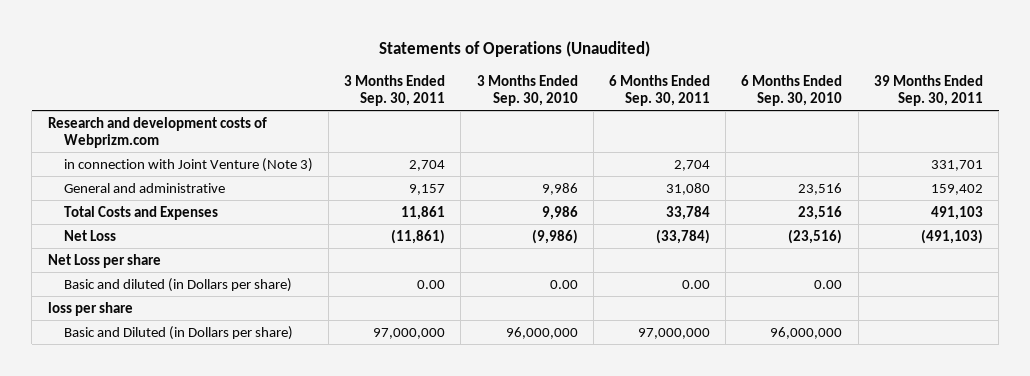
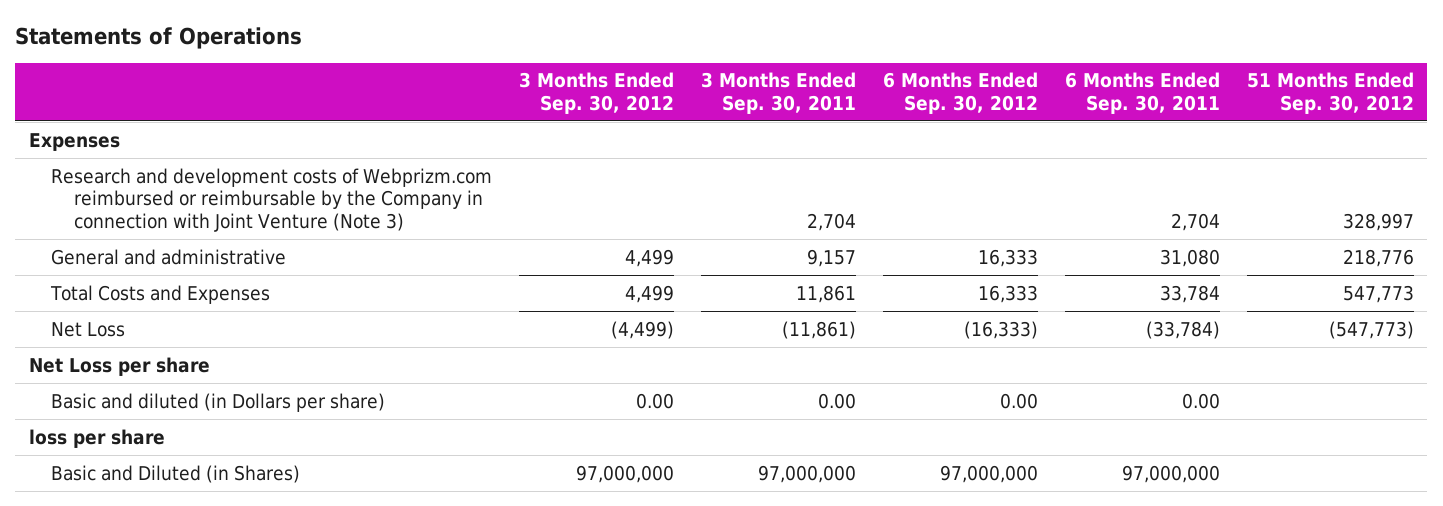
[379,41,651,58] Statements of Operations (Unaudited) -> [15,27,303,50] Statements of Operations
[476,74,578,106] 3 Months Ended Sep. 30, 2010 -> none
[741,74,843,106] 6 Months Ended Sep. 30, 2010 -> none
[873,74,983,106] 39 Months Ended Sep. 30, 2011 -> none
none -> [519,72,675,114] 3 Months Ended Sep. 30, 2012
none -> [883,72,1039,114] 6 Months Ended Sep. 30, 2012
none -> [1246,72,1414,114] 51 Months Ended Sep. 30, 2012
[47,116,267,148] Research and development costs of Webprizm.com -> none
none -> [28,132,120,151] Expenses
[63,157,313,172] in connection with Joint Venture (Note 3) -> [51,167,493,232] Research and development costs of Webprizm.com reimbursed or reimbursable by the Company in connection with Joint Venture (Note 3)
[63,325,293,340] Basic and Diluted (in Dollars per share) -> [51,464,301,483] Basic and Diluted (in Shares)

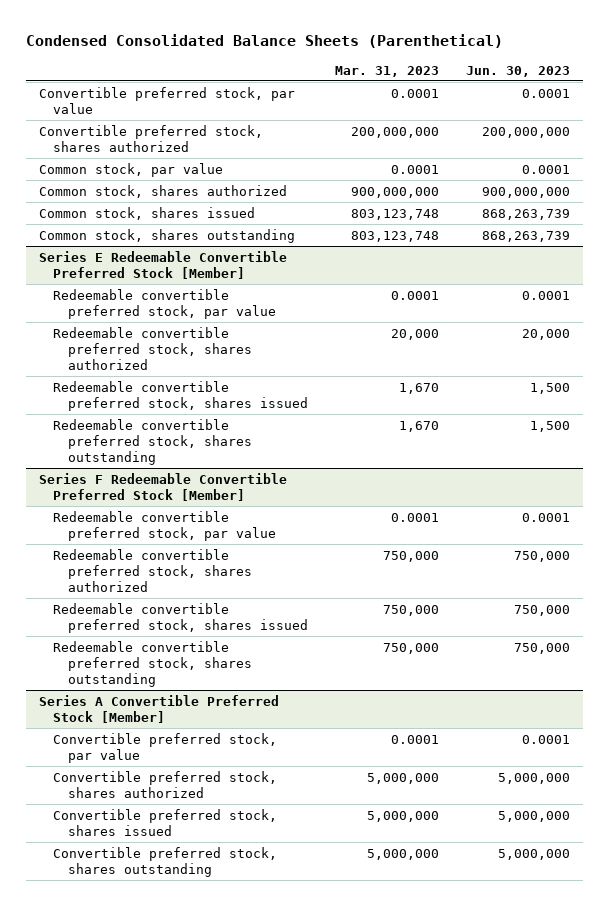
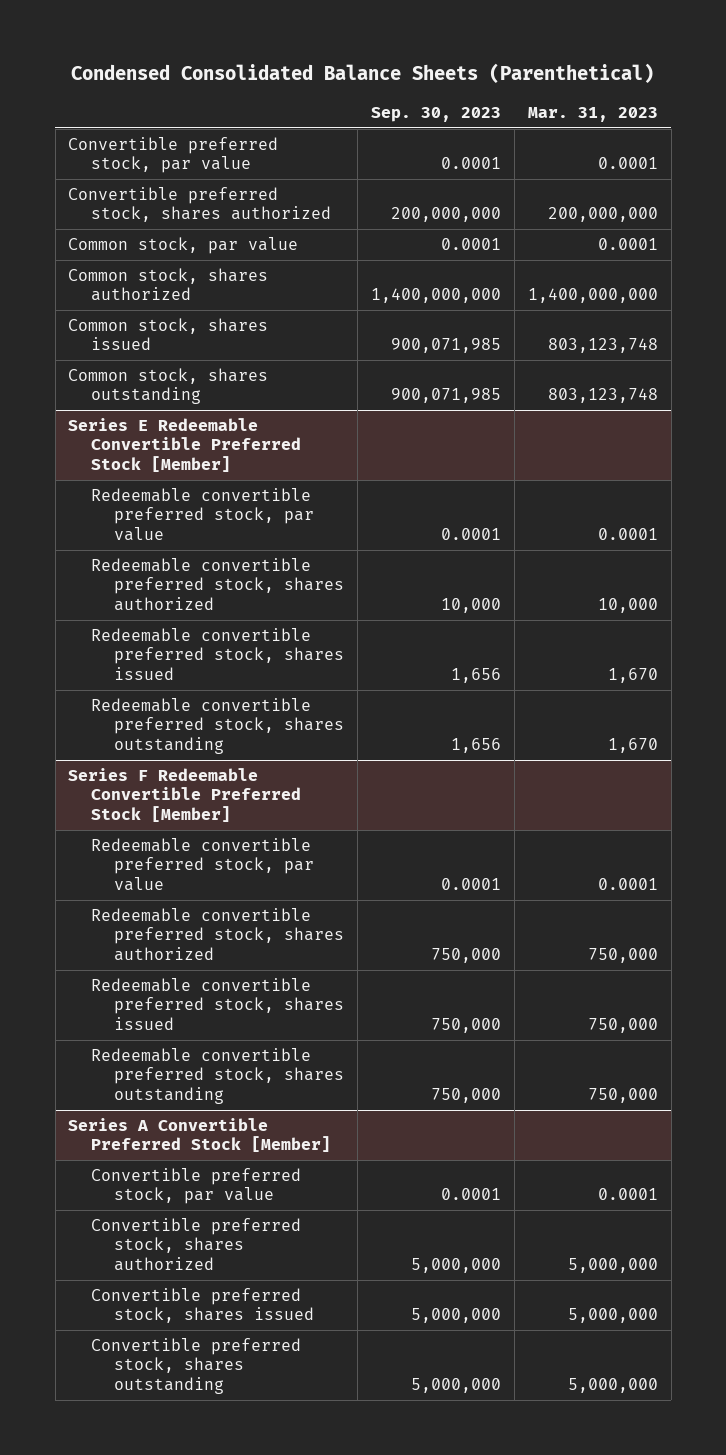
[465,65,570,77] Jun. 30, 2023 -> none
none -> [371,106,502,122] Sep. 30, 2023
[350,186,439,198] 900,000,000 -> [527,288,658,304] 1,400,000,000
[390,328,439,340] 20,000 -> [597,597,658,613] 10,000

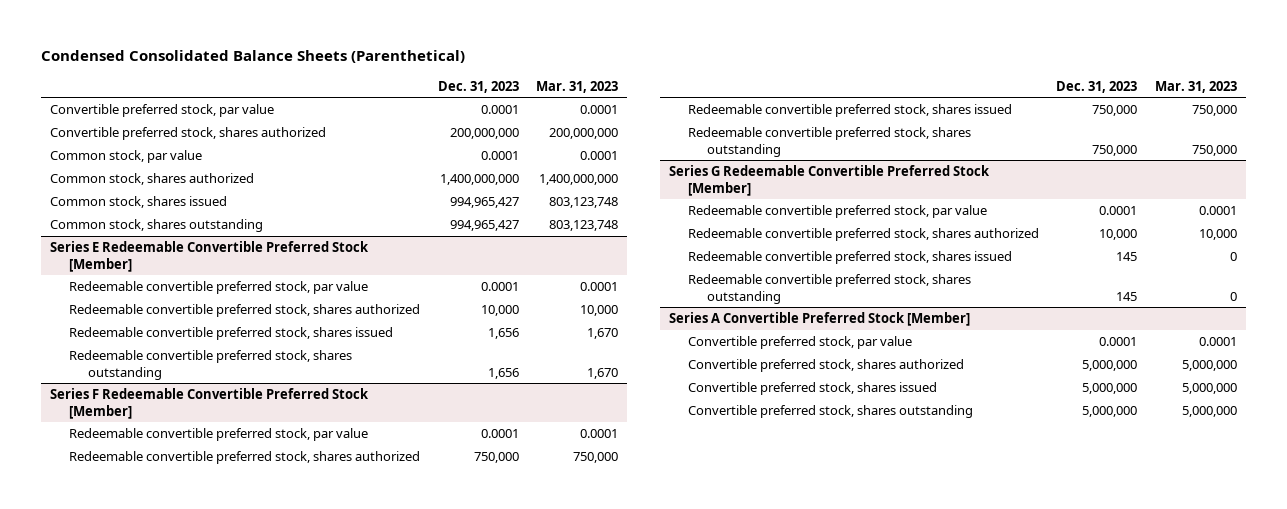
[371,106,502,122] Sep. 30, 2023 -> none
none -> [437,80,519,93] Dec. 31, 2023
none -> [668,164,990,196] Series G Redeemable Convertible Preferred Stock [Member]
none -> [687,204,987,218] Redeemable convertible preferred stock, par value
none -> [687,227,1039,241] Redeemable convertible preferred stock, shares authorized
none -> [687,250,1012,264] Redeemable convertible preferred stock, shares issued
none -> [687,273,971,304] Redeemable convertible preferred stock, shares outstanding

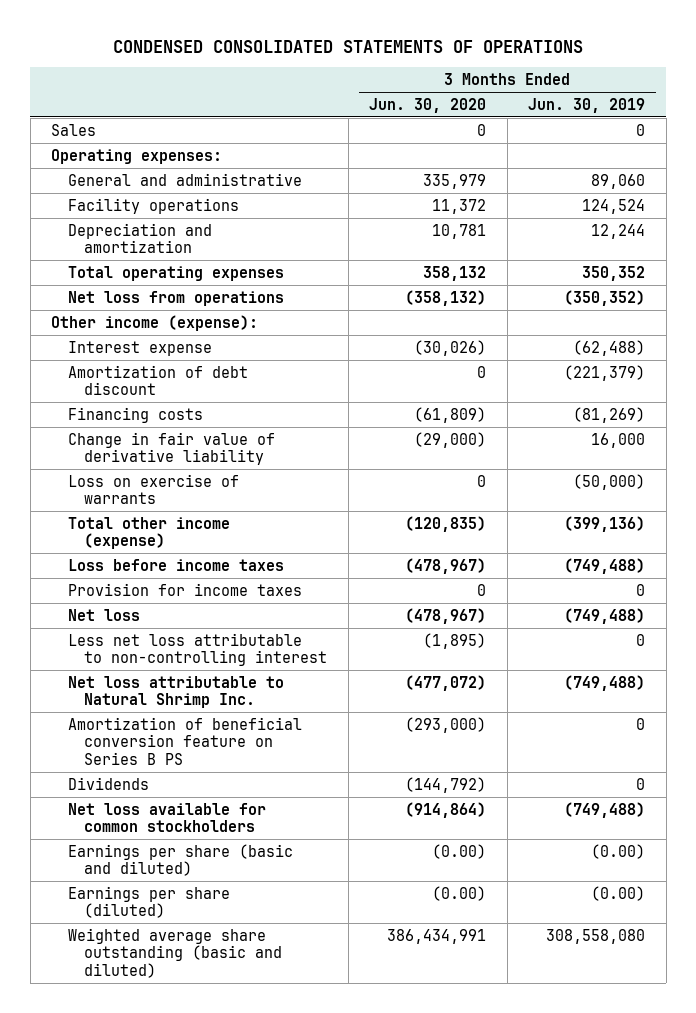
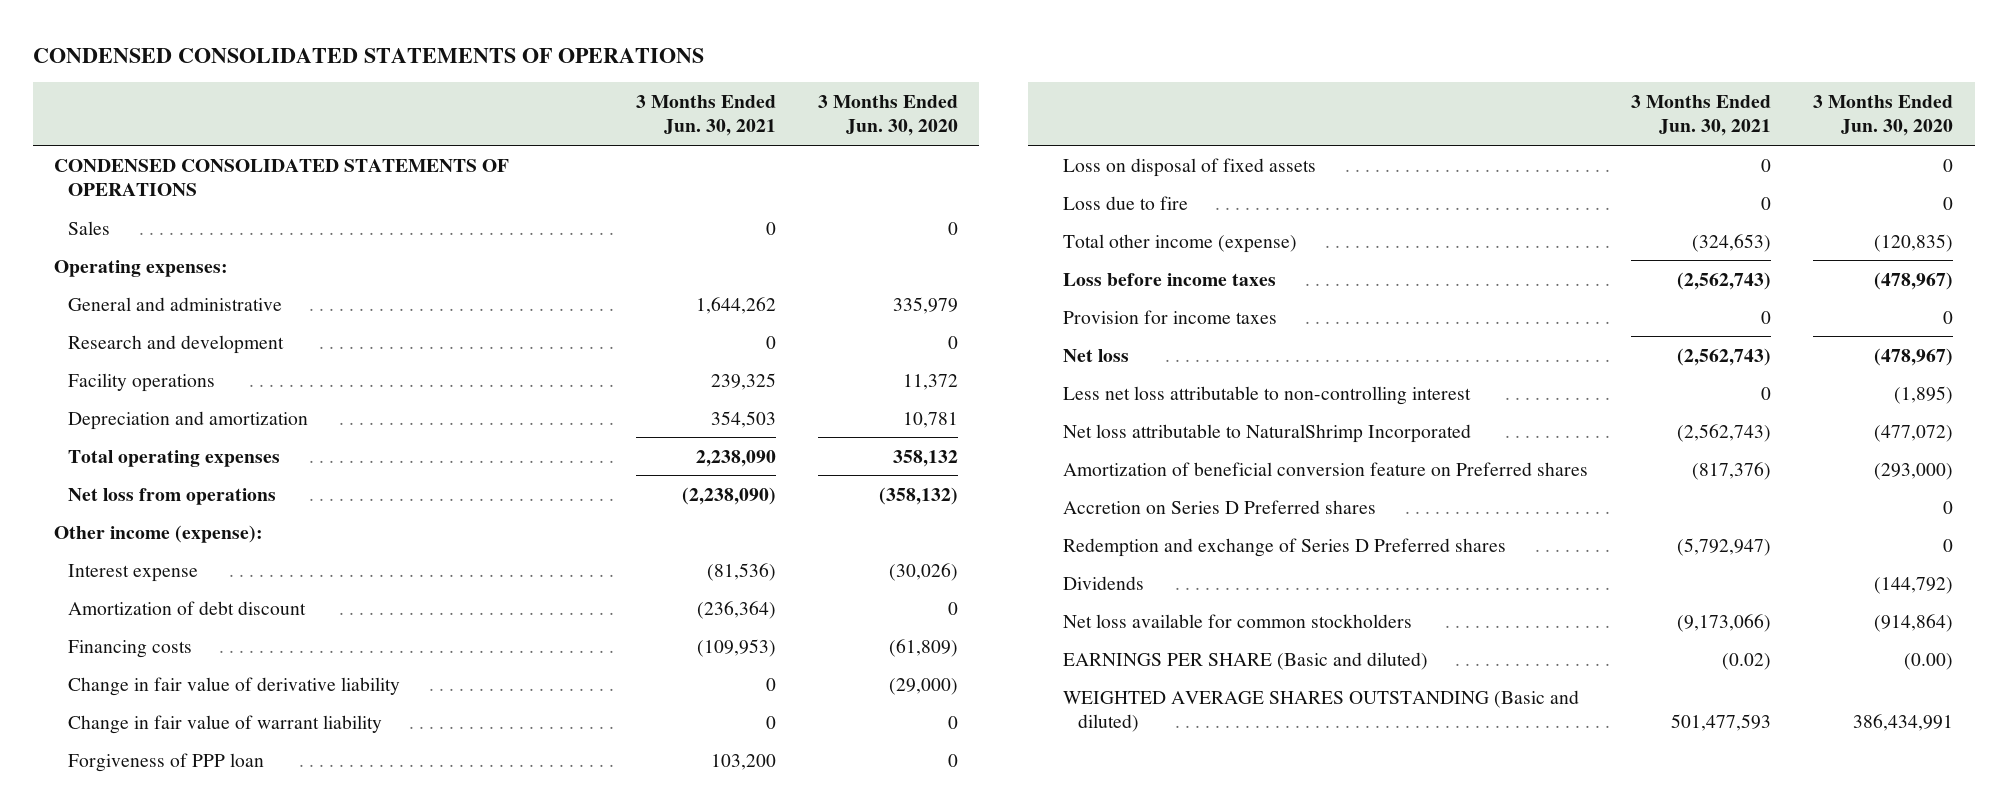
[528,97,646,113] Jun. 30, 2019 -> none
none -> [635,94,776,137] 3 Months Ended Jun. 30, 2021
none -> [53,158,509,197] CONDENSED CONSOLIDATED STATEMENTS OF OPERATIONS
none -> [68,334,285,354] Research and development
[67,473,239,505] Loss on exercise of warrants -> none
none -> [68,714,383,734] Change in fair value of warrant liability
none -> [68,752,265,772] Forgiveness of PPP loan
none -> [1063,157,1317,177] Loss on disposal of fixed assets
none -> [1063,195,1189,210] Loss due to fire
[67,675,284,709] Net loss attributable to Natural Shrimp Inc. -> [1063,423,1472,443] Net loss attributable to NaturalShrimp Incorporated
[67,716,302,765] Amortization of beneficial conversion feature on Series B PS -> [1063,461,1589,476] Amortization of beneficial conversion feature on Preferred shares
none -> [1063,499,1377,514] Accretion on Series D Preferred shares
none -> [1063,537,1507,557] Redemption and exchange of Series D Preferred shares
[67,885,230,919] Earnings per share (diluted) -> none
[67,843,293,877] Earnings per share (basic and diluted) -> [1063,651,1429,670] EARNINGS PER SHARE (Basic and diluted)
[67,927,283,978] Weighted average share outstanding (basic and diluted) -> [1063,689,1580,733] WEIGHTED AVERAGE SHARES OUTSTANDING (Basic and diluted)

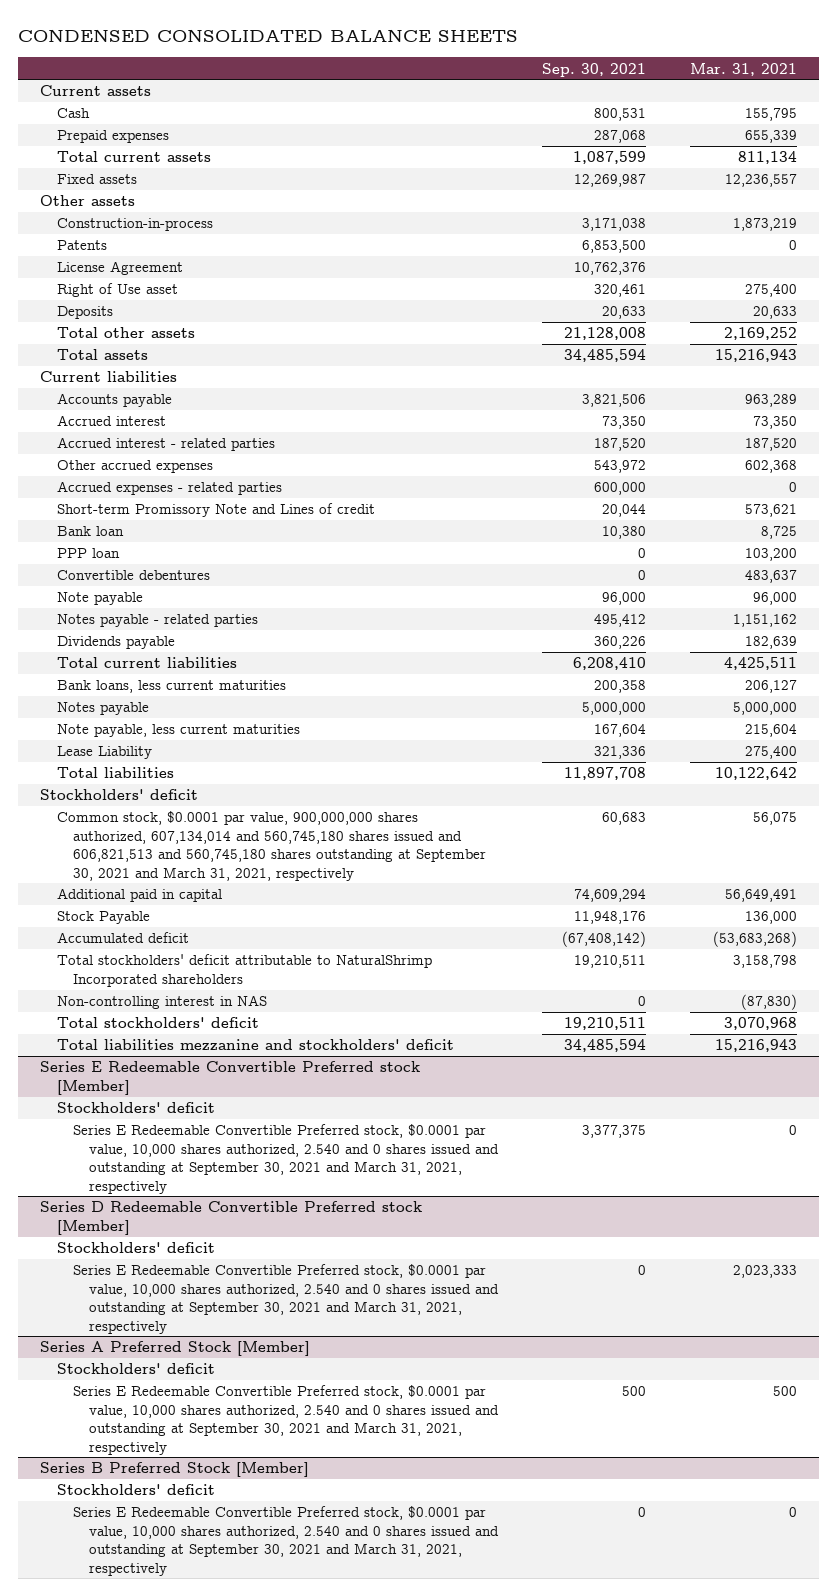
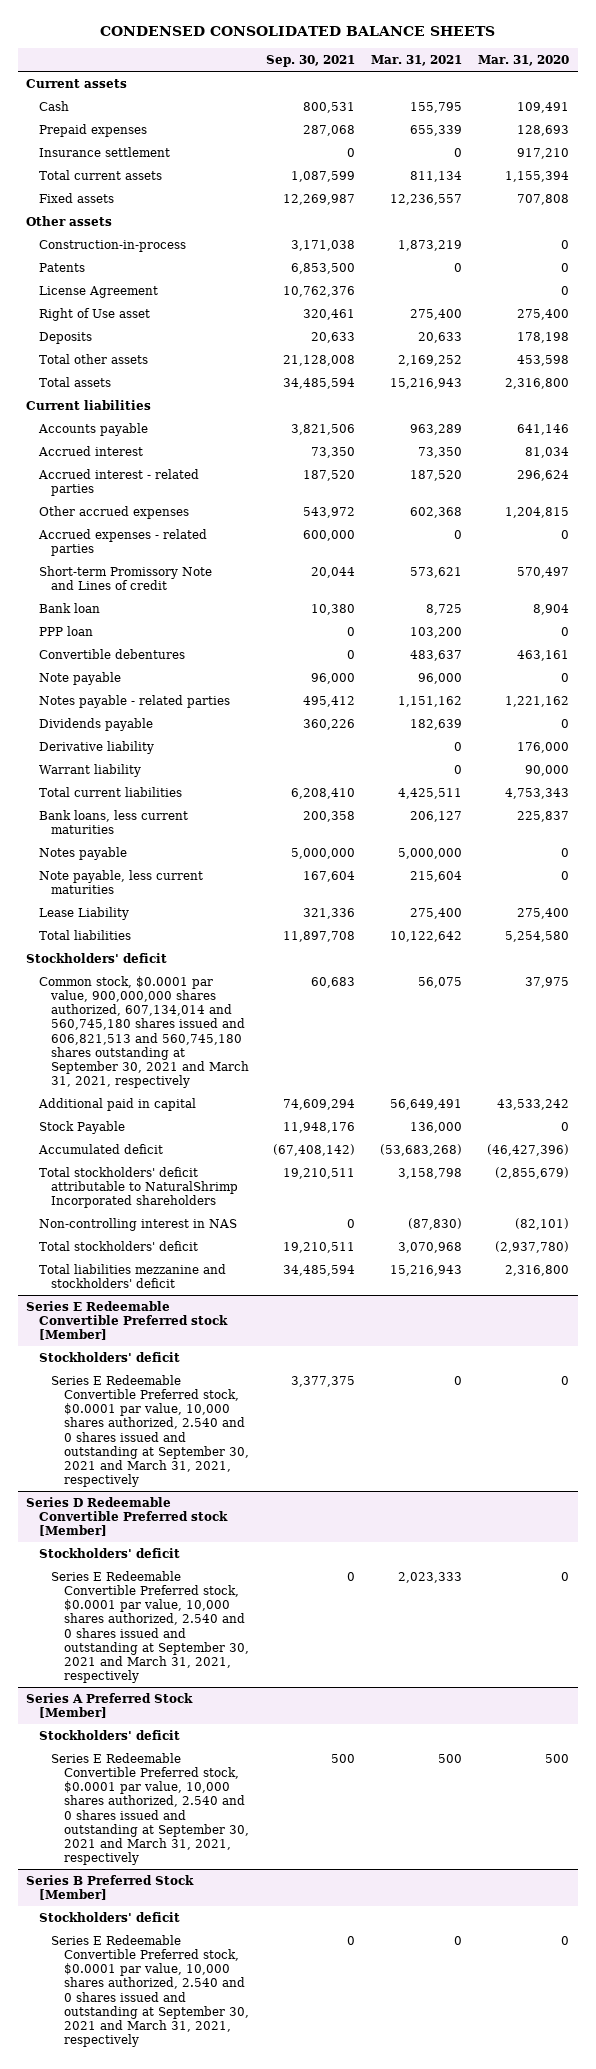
none -> [478,55,570,67] Mar. 31, 2020
none -> [38,146,170,157] Insurance settlement
none -> [38,740,154,754] Derivative liability
none -> [38,763,141,777] Warrant liability

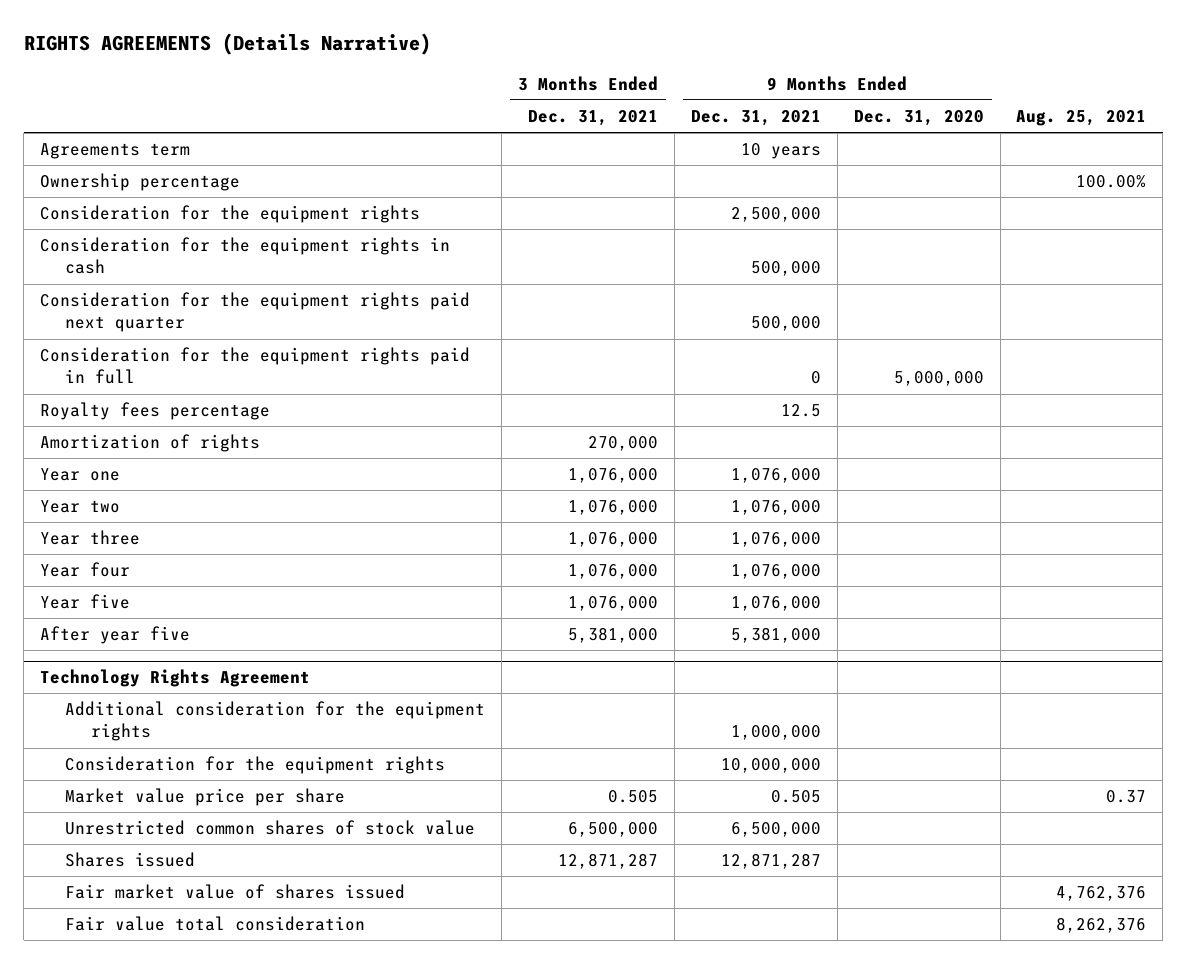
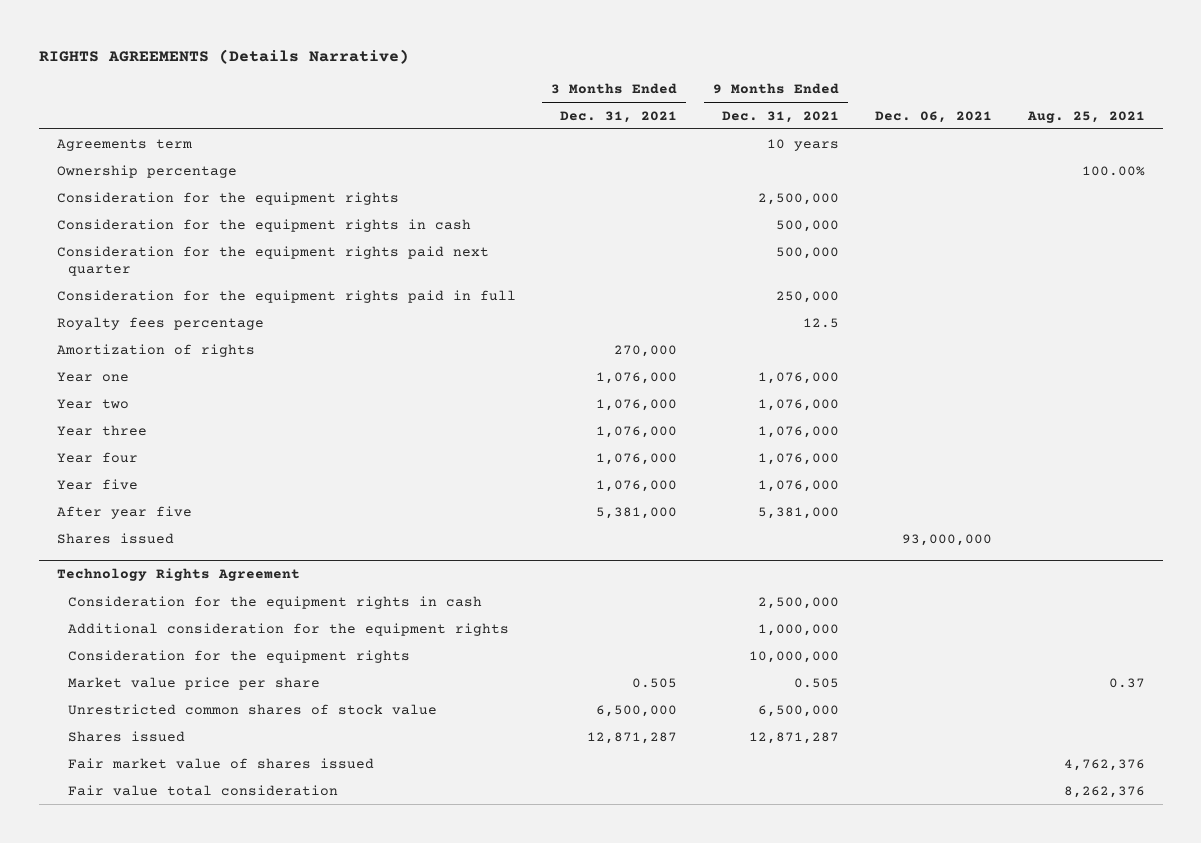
[853,110,984,127] Dec. 31, 2020 -> none
none -> [874,110,992,123] Dec. 06, 2021
[810,371,821,385] 0 -> [776,290,840,303] 250,000
none -> [56,532,174,544] Shares issued
none -> [67,595,482,609] Consideration for the equipment rights in cash

